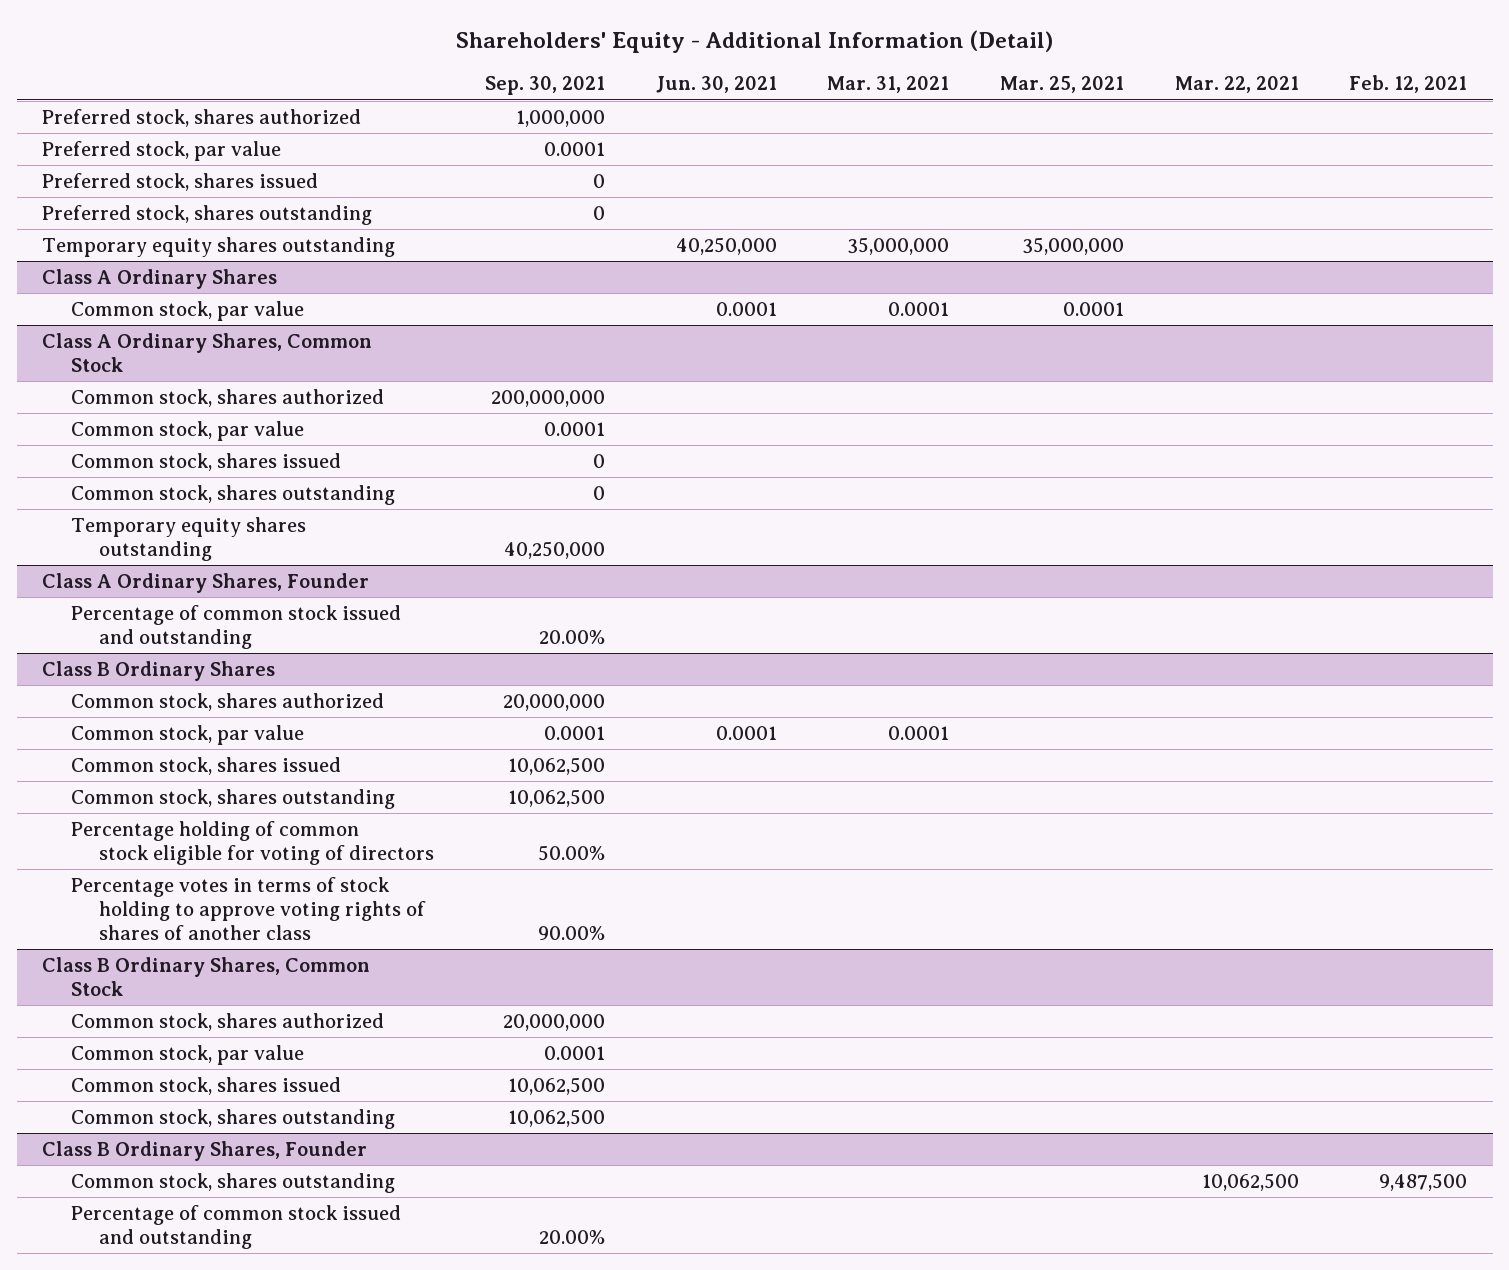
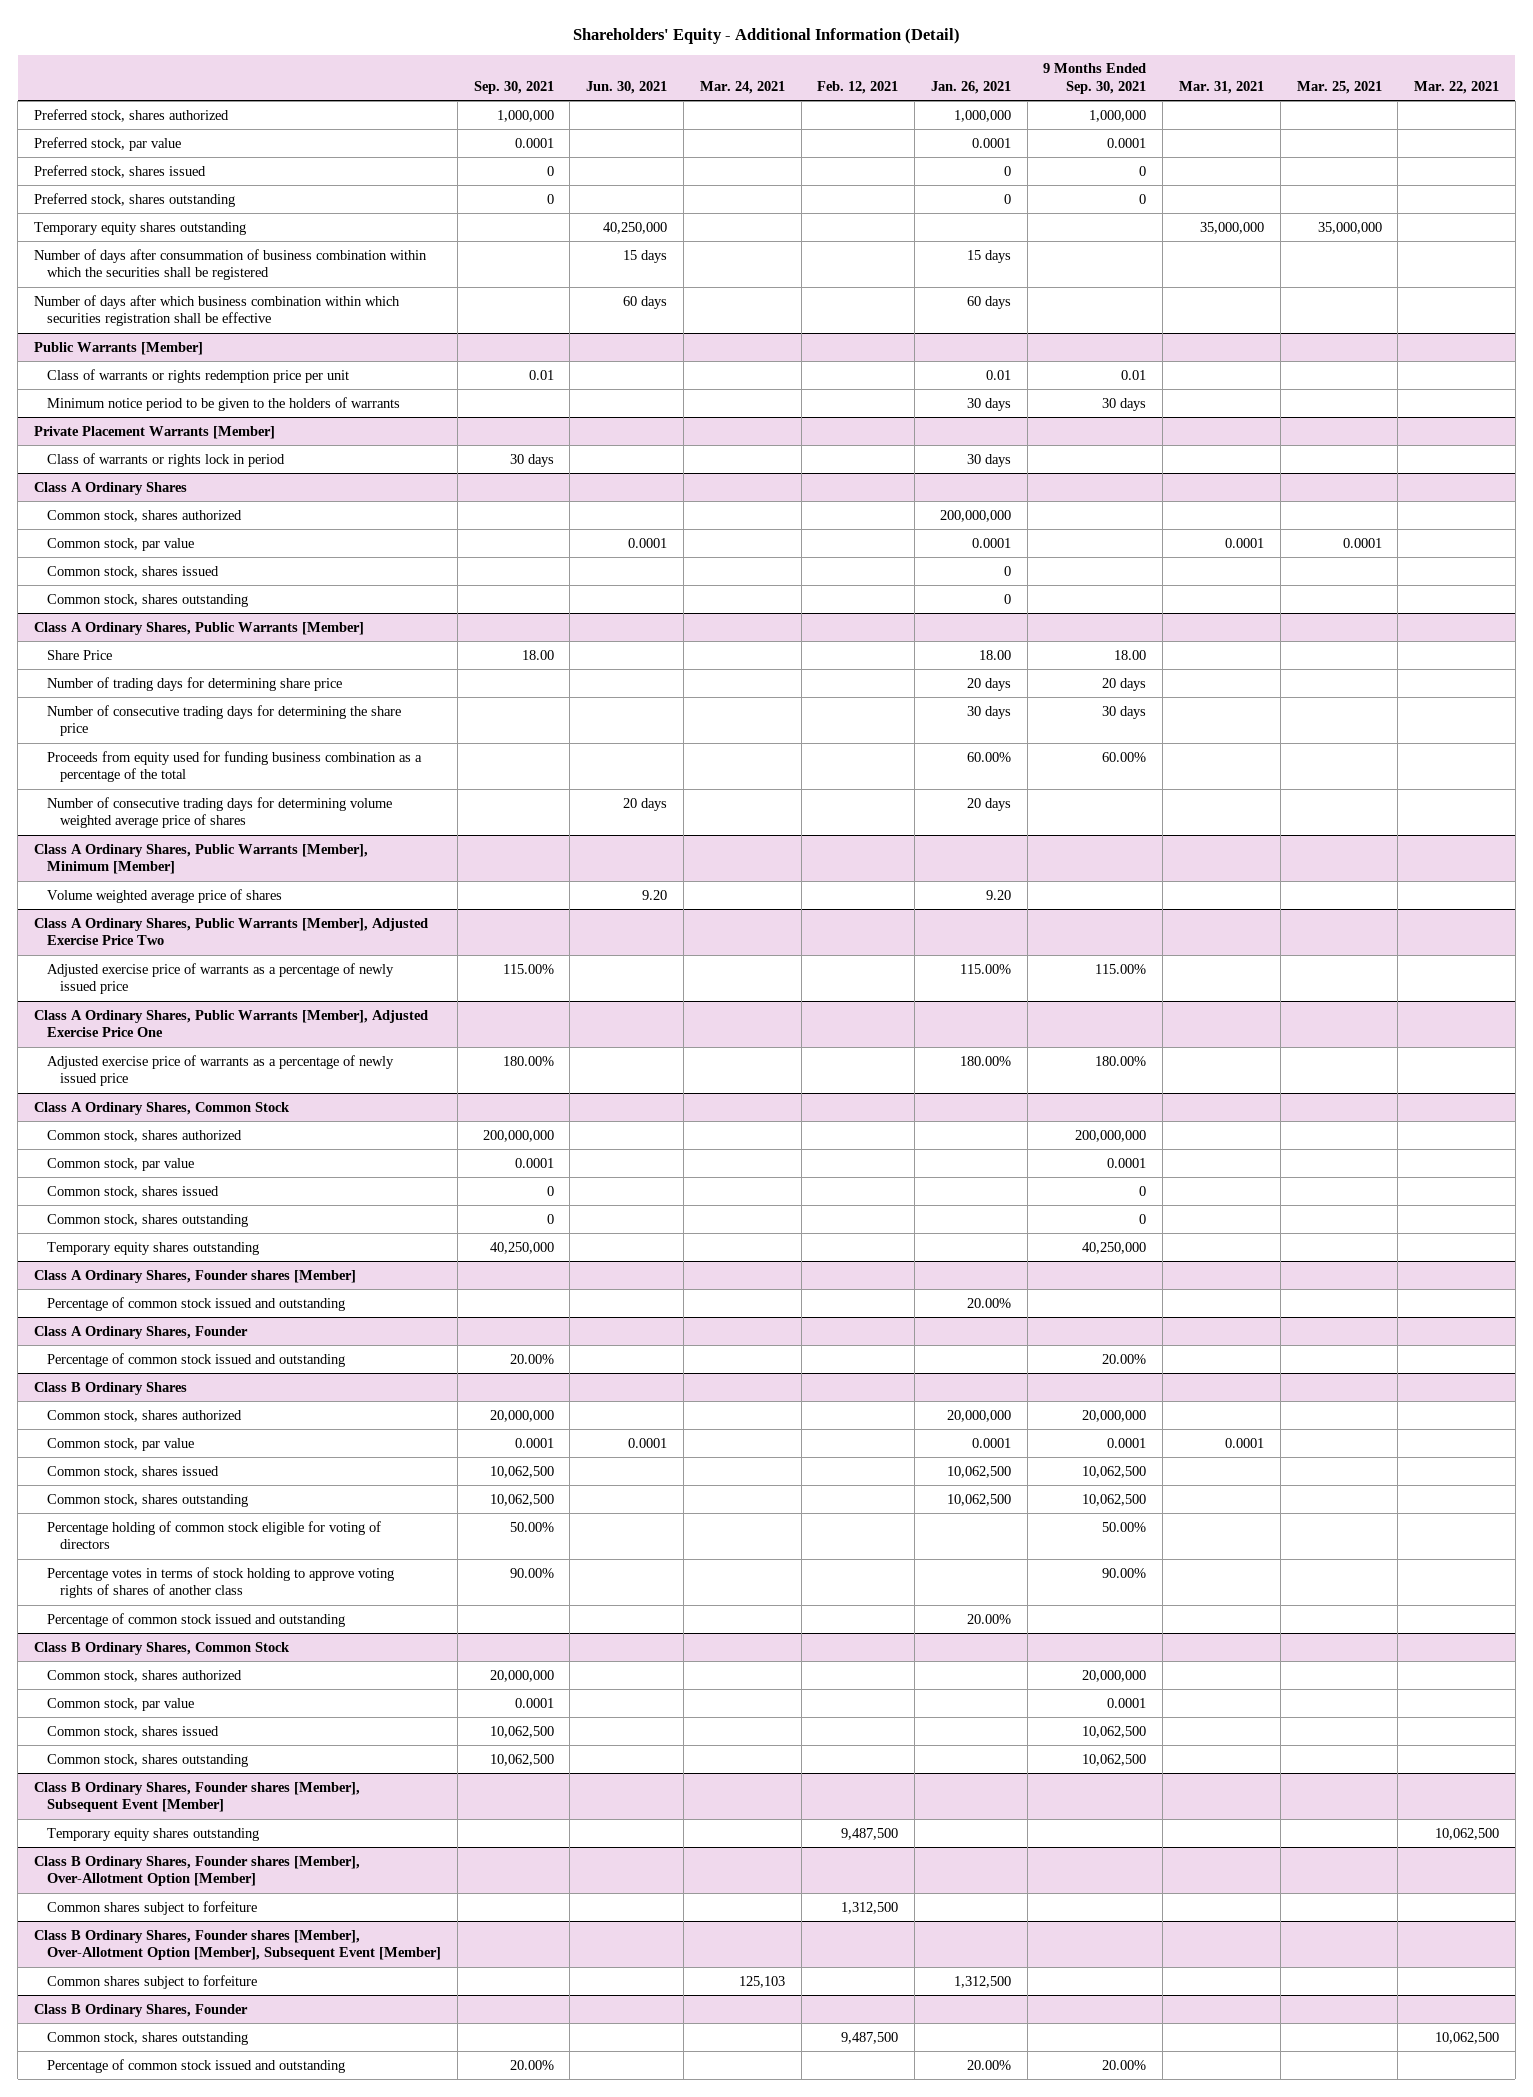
none -> [699,80,785,94] Mar. 24, 2021
none -> [930,80,1011,94] Jan. 26, 2021
none -> [1043,63,1147,94] 9 Months Ended Sep. 30, 2021
none -> [34,248,428,281] Number of days after consummation of business combination within which the securities shall be registered
none -> [34,294,401,327] Number of days after which business combination within which securities registration shall be effective
none -> [34,341,204,355] Public Warrants [Member]
none -> [47,368,350,383] Class of warrants or rights redemption price per unit
none -> [47,396,401,411] Minimum notice period to be given to the holders of warrants
none -> [34,425,276,439] Private Placement Warrants [Member]
none -> [47,452,286,467] Class of warrants or rights lock in period
none -> [47,509,243,522] Common stock, shares authorized
none -> [47,565,220,578] Common stock, shares issued
none -> [47,593,249,607] Common stock, shares outstanding
none -> [34,621,365,635] Class A Ordinary Shares, Public Warrants [Member]
none -> [47,649,113,660] Share Price
none -> [47,676,343,691] Number of trading days for determining share price
none -> [47,704,402,737] Number of consecutive trading days for determining the share price
none -> [47,750,423,783] Proceeds from equity used for funding business combination as a percentage of the total
none -> [47,796,393,829] Number of consecutive trading days for determining volume weighted average price of shares
none -> [34,843,369,875] Class A Ordinary Shares, Public Warrants [Member], Minimum [Member]
none -> [47,888,283,903] Volume weighted average price of shares
none -> [34,917,429,946] Class A Ordinary Shares, Public Warrants [Member], Adjusted Exercise Price Two
none -> [47,962,395,995] Adjusted exercise price of warrants as a percentage of newly issued price
none -> [34,1009,429,1038] Class A Ordinary Shares, Public Warrants [Member], Adjusted Exercise Price One
none -> [47,1054,395,1087] Adjusted exercise price of warrants as a percentage of newly issued price
none -> [34,1269,357,1283] Class A Ordinary Shares, Founder shares [Member]
none -> [47,1296,346,1311] Percentage of common stock issued and outstanding
none -> [47,1612,346,1627] Percentage of common stock issued and outstanding
none -> [34,1781,361,1813] Class B Ordinary Shares, Founder shares [Member], Subsequent Event [Member]
none -> [47,1827,260,1841] Temporary equity shares outstanding
none -> [34,1855,361,1887] Class B Ordinary Shares, Founder shares [Member], Over-Allotment Option [Member]
none -> [47,1900,258,1915] Common shares subject to forfeiture
none -> [34,1929,442,1961] Class B Ordinary Shares, Founder shares [Member], Over-Allotment Option [Member], Subsequent Event [Member]
none -> [47,1974,258,1989] Common shares subject to forfeiture

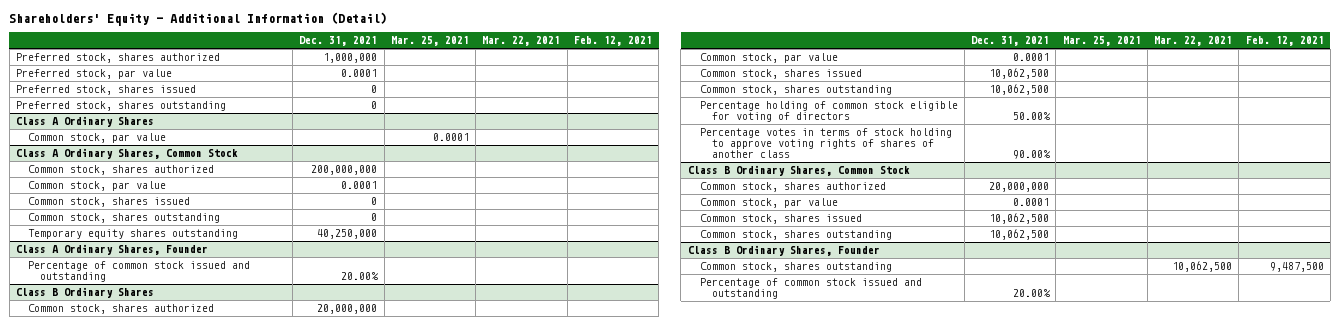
[473,80,554,94] Sep. 30, 2021 -> none
[586,80,668,94] Jun. 30, 2021 -> none
[699,80,785,94] Mar. 24, 2021 -> none
[930,80,1011,94] Jan. 26, 2021 -> none
[1043,63,1147,94] 9 Months Ended Sep. 30, 2021 -> none
[1179,80,1265,94] Mar. 31, 2021 -> none
none -> [299,36,378,47] Dec. 31, 2021
[34,221,247,235] Temporary equity shares outstanding -> none
[34,248,428,281] Number of days after consummation of business combination within which the securities shall be registered -> none
[34,294,401,327] Number of days after which business combination within which securities registration shall be effective -> none
[34,341,204,355] Public Warrants [Member] -> none
[47,368,350,383] Class of warrants or rights redemption price per unit -> none
[47,396,401,411] Minimum notice period to be given to the holders of warrants -> none
[34,425,276,439] Private Placement Warrants [Member] -> none
[47,452,286,467] Class of warrants or rights lock in period -> none
[47,509,243,522] Common stock, shares authorized -> none
[47,565,220,578] Common stock, shares issued -> none
[47,593,249,607] Common stock, shares outstanding -> none
[34,621,365,635] Class A Ordinary Shares, Public Warrants [Member] -> none
[47,649,113,660] Share Price -> none
[47,676,343,691] Number of trading days for determining share price -> none
[47,704,402,737] Number of consecutive trading days for determining the share price -> none
[47,750,423,783] Proceeds from equity used for funding business combination as a percentage of the total -> none
[47,796,393,829] Number of consecutive trading days for determining volume weighted average price of shares -> none
[34,843,369,875] Class A Ordinary Shares, Public Warrants [Member], Minimum [Member] -> none
[47,888,283,903] Volume weighted average price of shares -> none
[34,917,429,946] Class A Ordinary Shares, Public Warrants [Member], Adjusted Exercise Price Two -> none
[47,962,395,995] Adjusted exercise price of warrants as a percentage of newly issued price -> none
[34,1009,429,1038] Class A Ordinary Shares, Public Warrants [Member], Adjusted Exercise Price One -> none
[47,1054,395,1087] Adjusted exercise price of warrants as a percentage of newly issued price -> none
[34,1269,357,1283] Class A Ordinary Shares, Founder shares [Member] -> none
[47,1296,346,1311] Percentage of common stock issued and outstanding -> none
[47,1612,346,1627] Percentage of common stock issued and outstanding -> none
[34,1781,361,1813] Class B Ordinary Shares, Founder shares [Member], Subsequent Event [Member] -> none
[47,1827,260,1841] Temporary equity shares outstanding -> none
[34,1855,361,1887] Class B Ordinary Shares, Founder shares [Member], Over-Allotment Option [Member] -> none
[47,1900,258,1915] Common shares subject to forfeiture -> none
[34,1929,442,1961] Class B Ordinary Shares, Founder shares [Member], Over-Allotment Option [Member], Subsequent Event [Member] -> none
[47,1974,258,1989] Common shares subject to forfeiture -> none

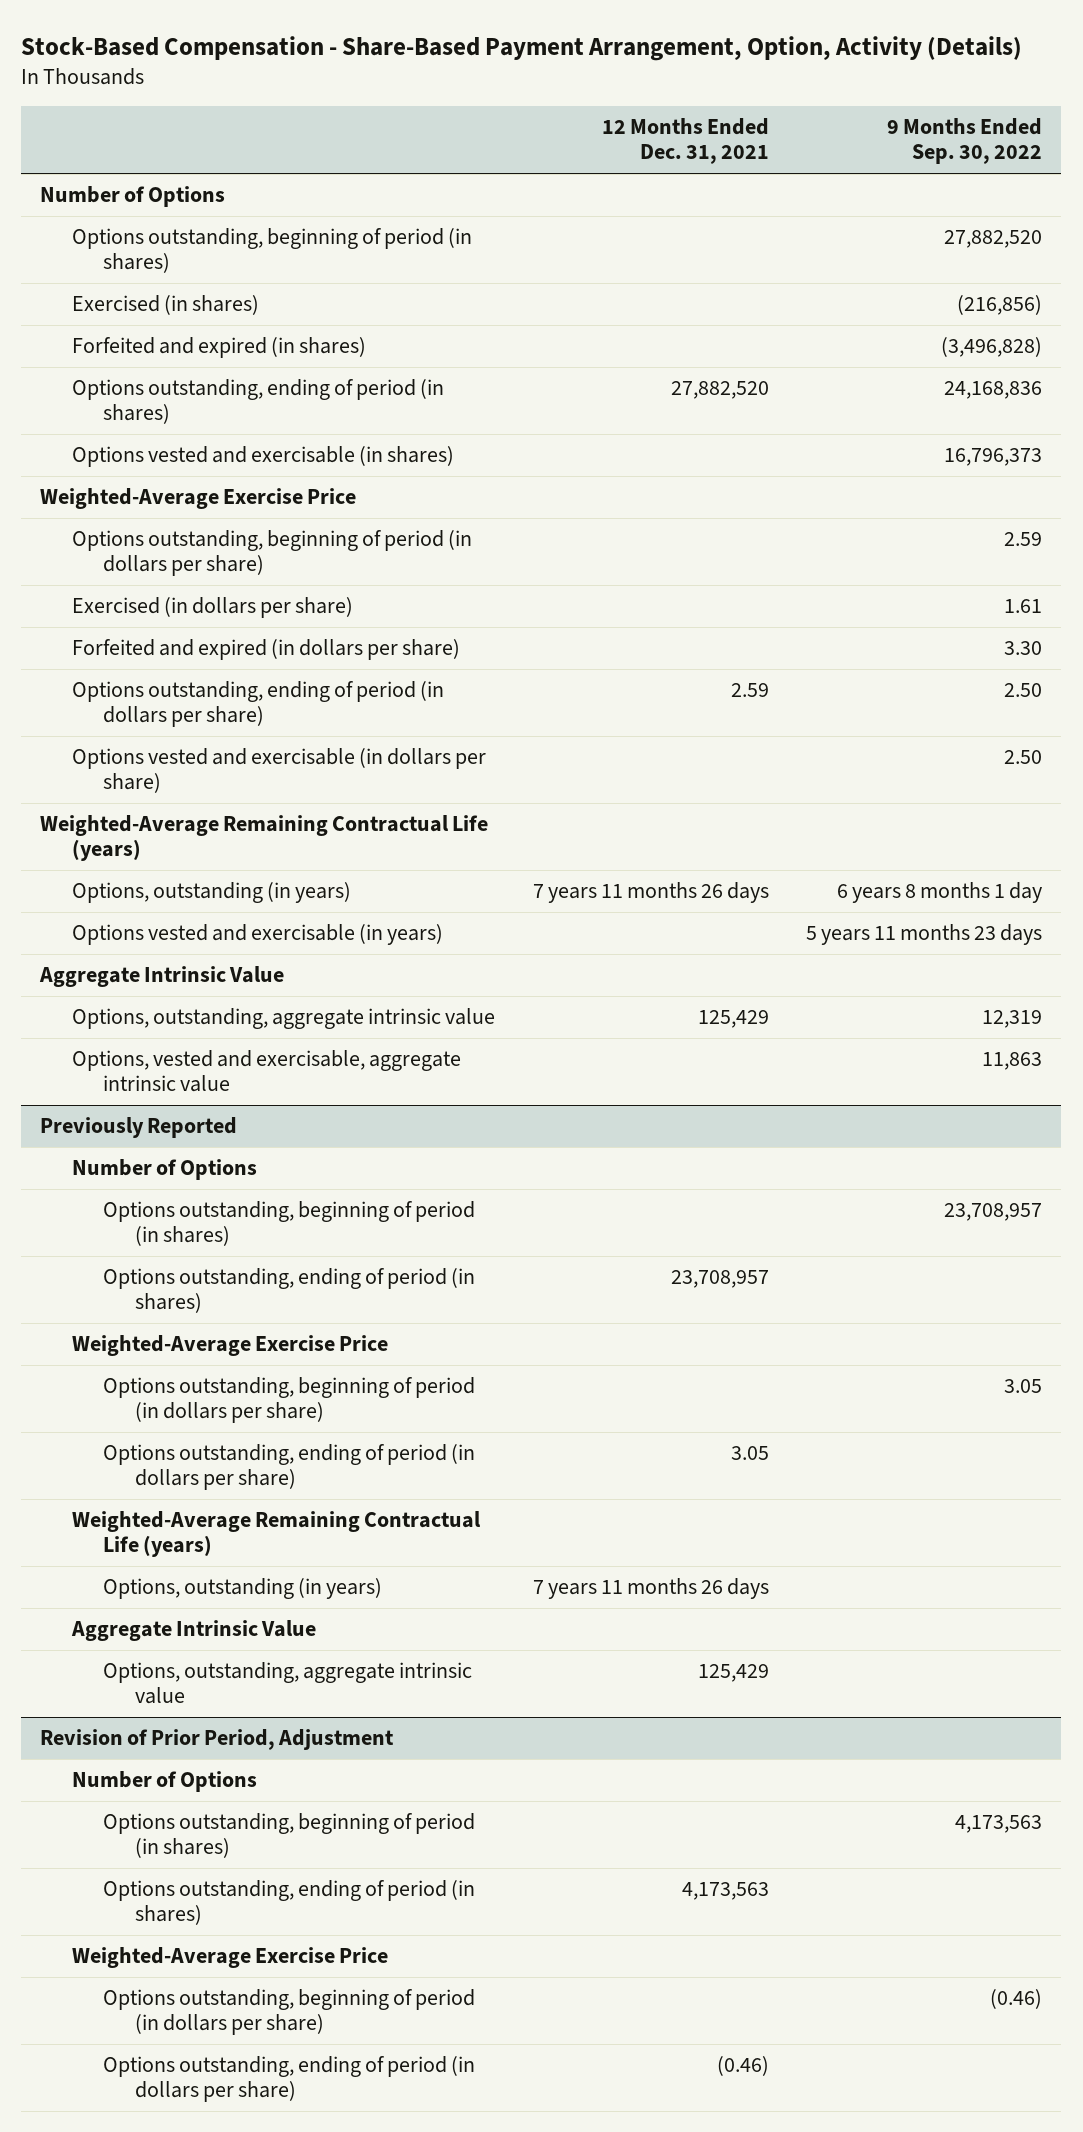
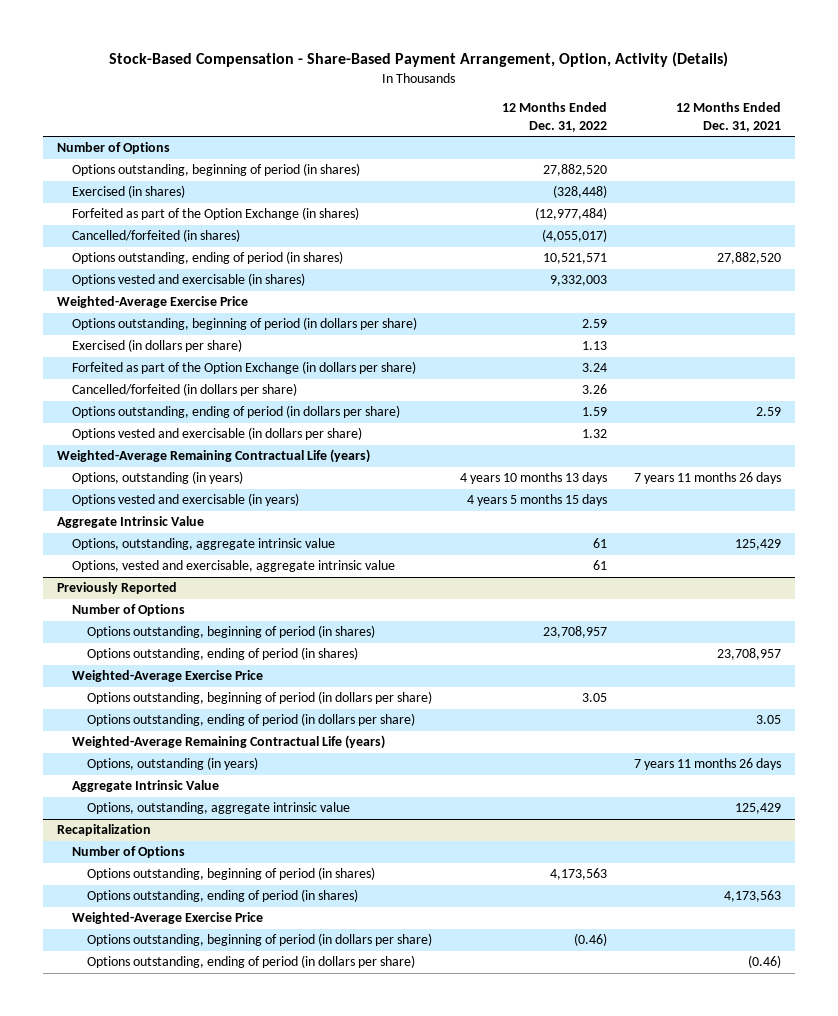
[887,118,1043,165] 9 Months Ended Sep. 30, 2022 -> none
none -> [501,102,607,132] 12 Months Ended Dec. 31, 2022
none -> [71,207,359,221] Forfeited as part of the Option Exchange (in shares)
[71,337,366,359] Forfeited and expired (in shares) -> [71,229,240,243] Cancelled/forfeited (in shares)
none -> [71,361,416,375] Forfeited as part of the Option Exchange (in dollars per share)
[71,639,460,661] Forfeited and expired (in dollars per share) -> [71,383,297,397] Cancelled/forfeited (in dollars per share)
[40,1729,395,1751] Revision of Prior Period, Adjustment -> [56,824,151,837] Recapitalization

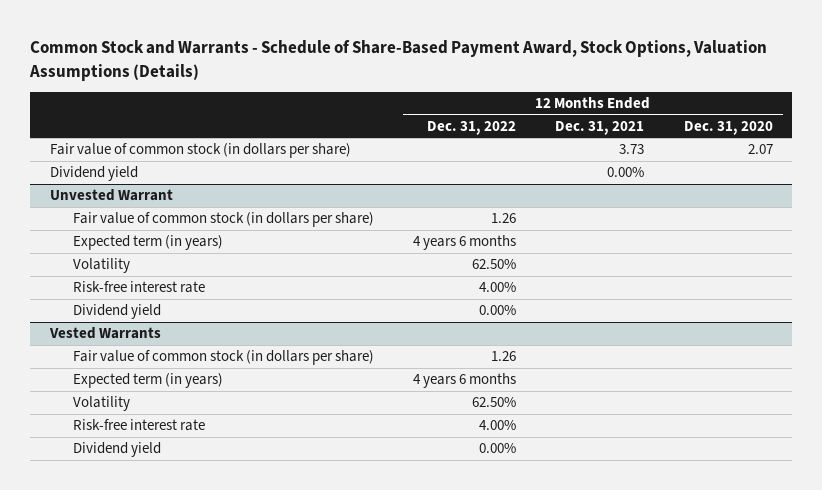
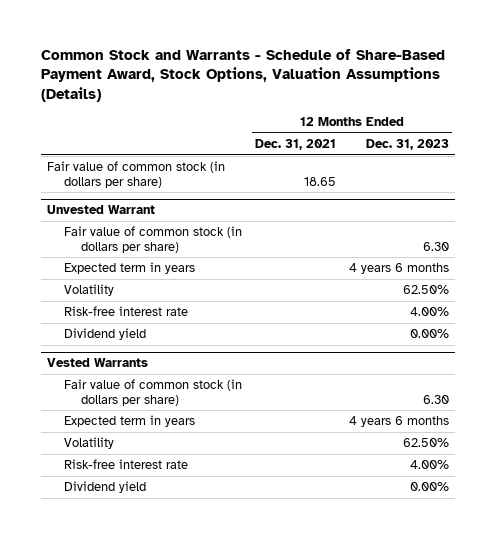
[427,120,517,135] Dec. 31, 2022 -> none
[683,120,773,135] Dec. 31, 2020 -> none
none -> [365,138,449,150] Dec. 31, 2023
[49,166,138,182] Dividend yield -> none
[619,144,645,155] 3.73 -> [303,176,336,186] 18.65
[72,235,223,251] Expected term (in years) -> [64,262,196,275] Expected term in years
[72,373,223,389] Expected term (in years) -> [64,415,196,428] Expected term in years

